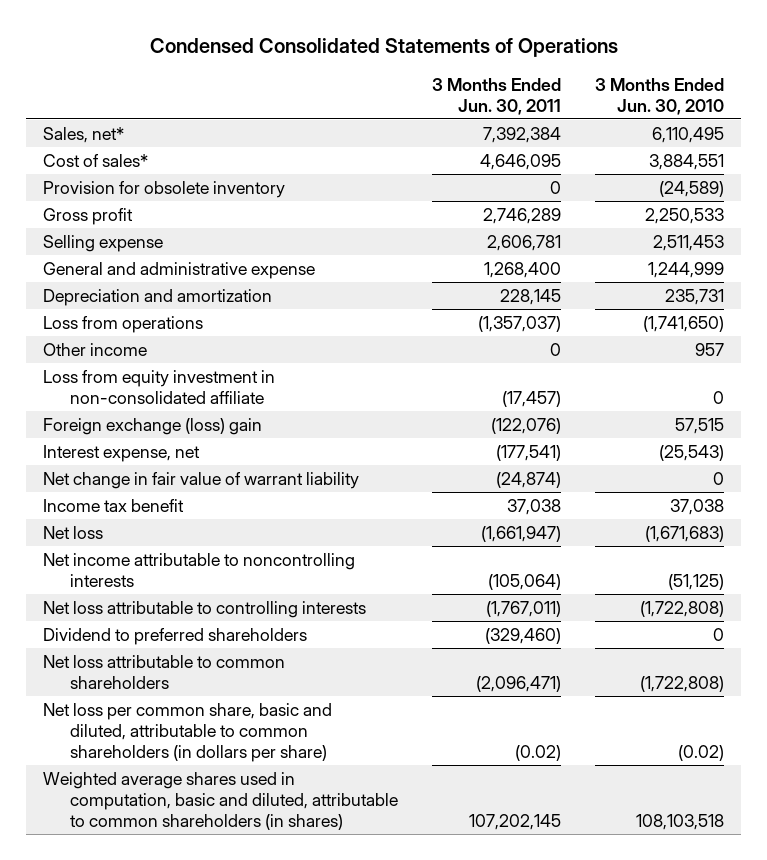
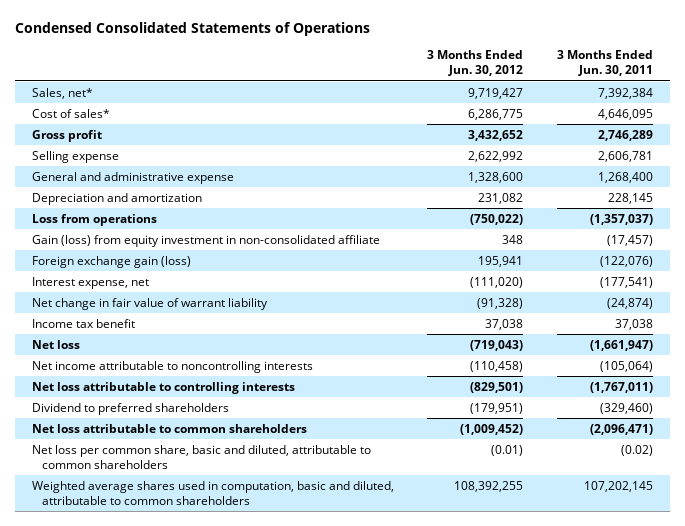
[595,77,725,115] 3 Months Ended Jun. 30, 2010 -> none
none -> [427,50,524,77] 3 Months Ended Jun. 30, 2012
[42,180,285,198] Provision for obsolete inventory -> none
[42,342,147,356] Other income -> none
[42,369,275,404] Loss from equity investment in non-consolidated affiliate -> [31,234,380,247] Gain (loss) from equity investment in non-consolidated affiliate
[42,417,262,435] Foreign exchange (loss) gain -> [31,255,191,268] Foreign exchange gain (loss)
[42,702,332,762] Net loss per common share, basic and diluted, attributable to common shareholders (in dollars per share) -> [31,444,371,469] Net loss per common share, basic and diluted, attributable to common shareholders
[42,771,399,830] Weighted average shares used in computation, basic and diluted, attributable to common shareholders (in shares) -> [31,480,394,505] Weighted average shares used in computation, basic and diluted, attributable to common shareholders

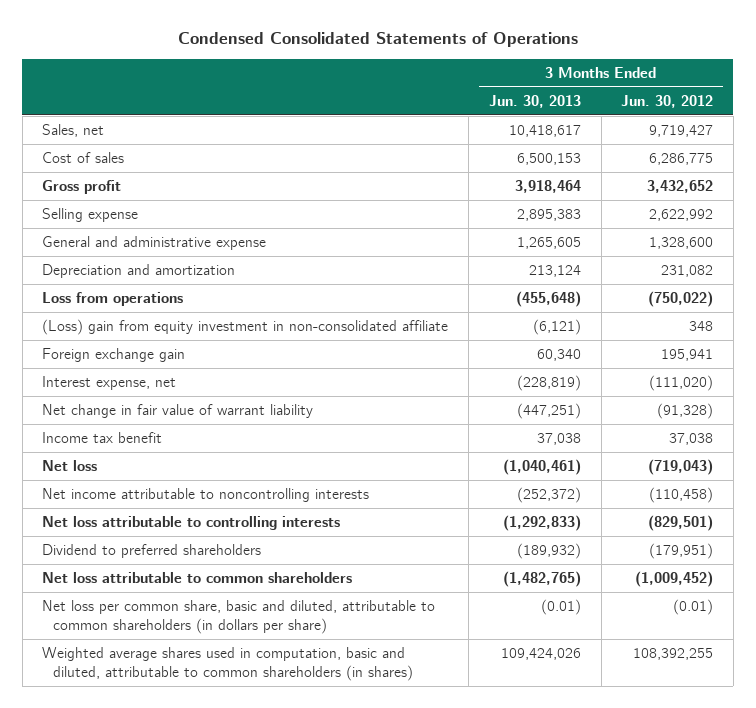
[557,50,654,77] 3 Months Ended Jun. 30, 2011 -> none
none -> [488,94,581,108] Jun. 30, 2013
[31,87,93,99] Sales, net* -> [42,123,105,137] Sales, net
[31,108,110,118] Cost of sales* -> [42,151,125,163] Cost of sales
[31,234,380,247] Gain (loss) from equity investment in non-consolidated affiliate -> [42,318,449,335] (Loss) gain from equity investment in non-consolidated affiliate
[31,255,191,268] Foreign exchange gain (loss) -> [42,347,186,362] Foreign exchange gain
[31,444,371,469] Net loss per common share, basic and diluted, attributable to common shareholders -> [42,599,436,634] Net loss per common share, basic and diluted, attributable to common shareholders (in dollars per share)
[31,480,394,505] Weighted average shares used in computation, basic and diluted, attributable to common shareholders -> [42,646,414,681] Weighted average shares used in computation, basic and diluted, attributable to common shareholders (in shares)

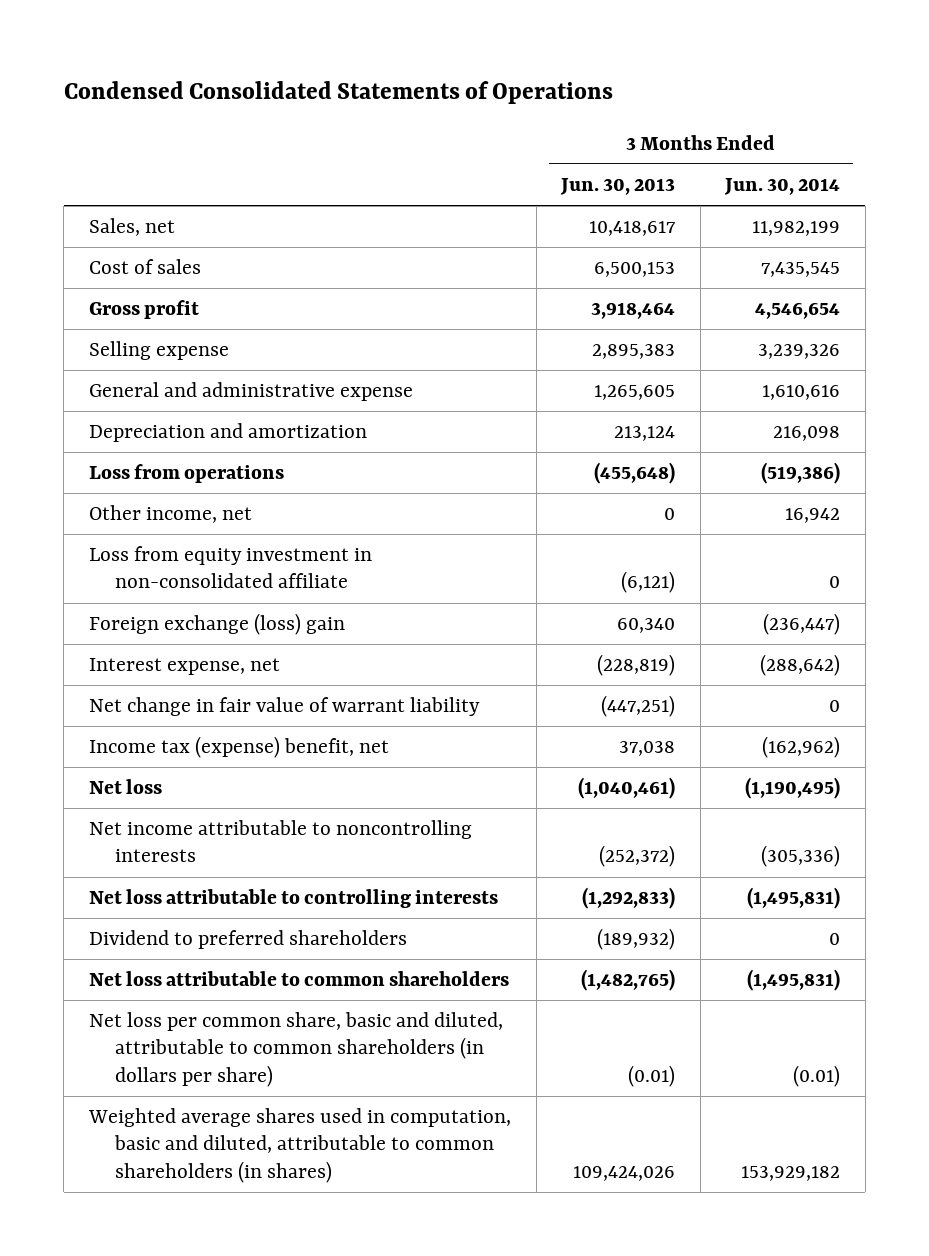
[621,94,714,108] Jun. 30, 2012 -> none
none -> [724,177,841,195] Jun. 30, 2014
none -> [88,505,252,524] Other income, net
[42,318,449,335] (Loss) gain from equity investment in non-consolidated affiliate -> [88,546,372,589] Loss from equity investment in non-consolidated affiliate
[42,347,186,362] Foreign exchange gain -> [88,613,345,636] Foreign exchange (loss) gain
[42,431,163,443] Income tax benefit -> [88,736,389,759] Income tax (expense) benefit, net

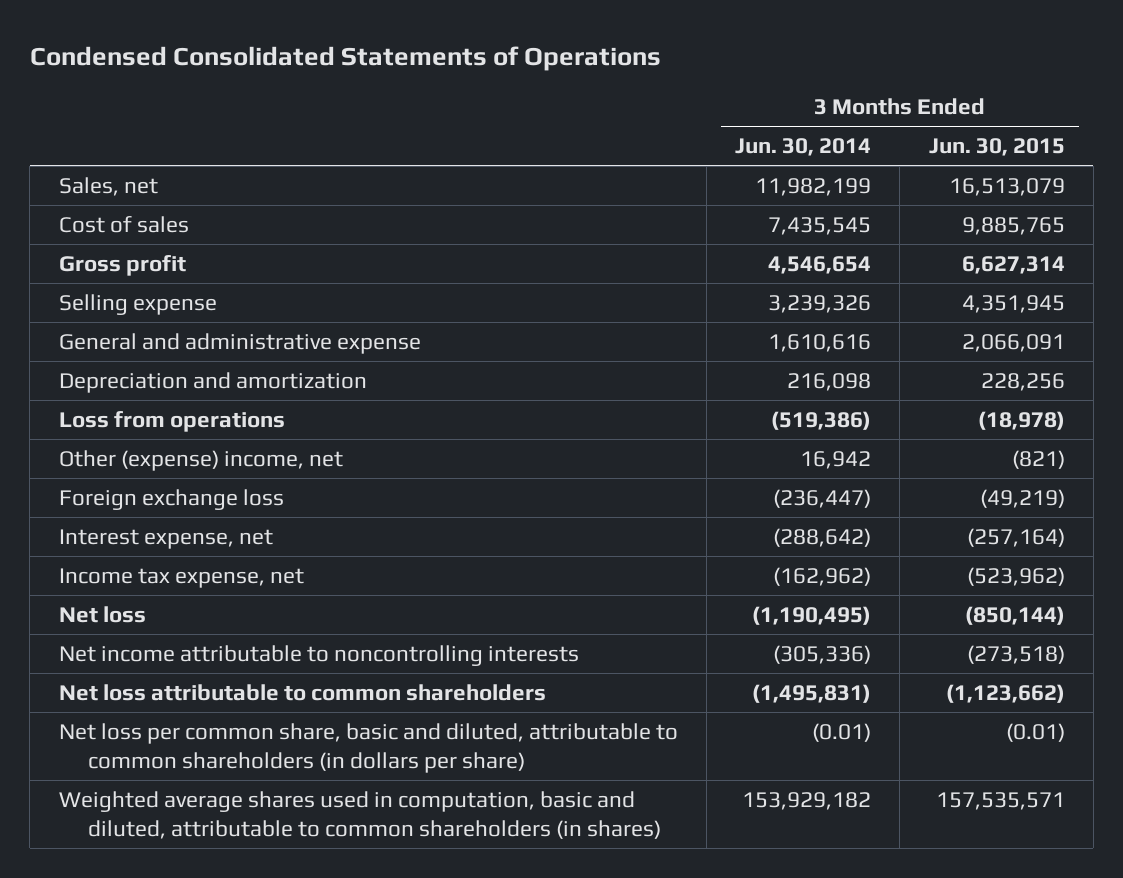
[560,177,676,195] Jun. 30, 2013 -> none
none -> [928,138,1065,157] Jun. 30, 2015
[88,546,372,589] Loss from equity investment in non-consolidated affiliate -> none
[88,505,252,524] Other income, net -> [58,449,343,471] Other (expense) income, net
[88,613,345,636] Foreign exchange (loss) gain -> [58,488,284,510] Foreign exchange loss
[88,697,480,717] Net change in fair value of warrant liability -> none
[88,736,389,759] Income tax (expense) benefit, net -> [58,567,304,588] Income tax expense, net
[88,889,498,909] Net loss attributable to controlling interests -> none
[88,930,407,950] Dividend to preferred shareholders -> none

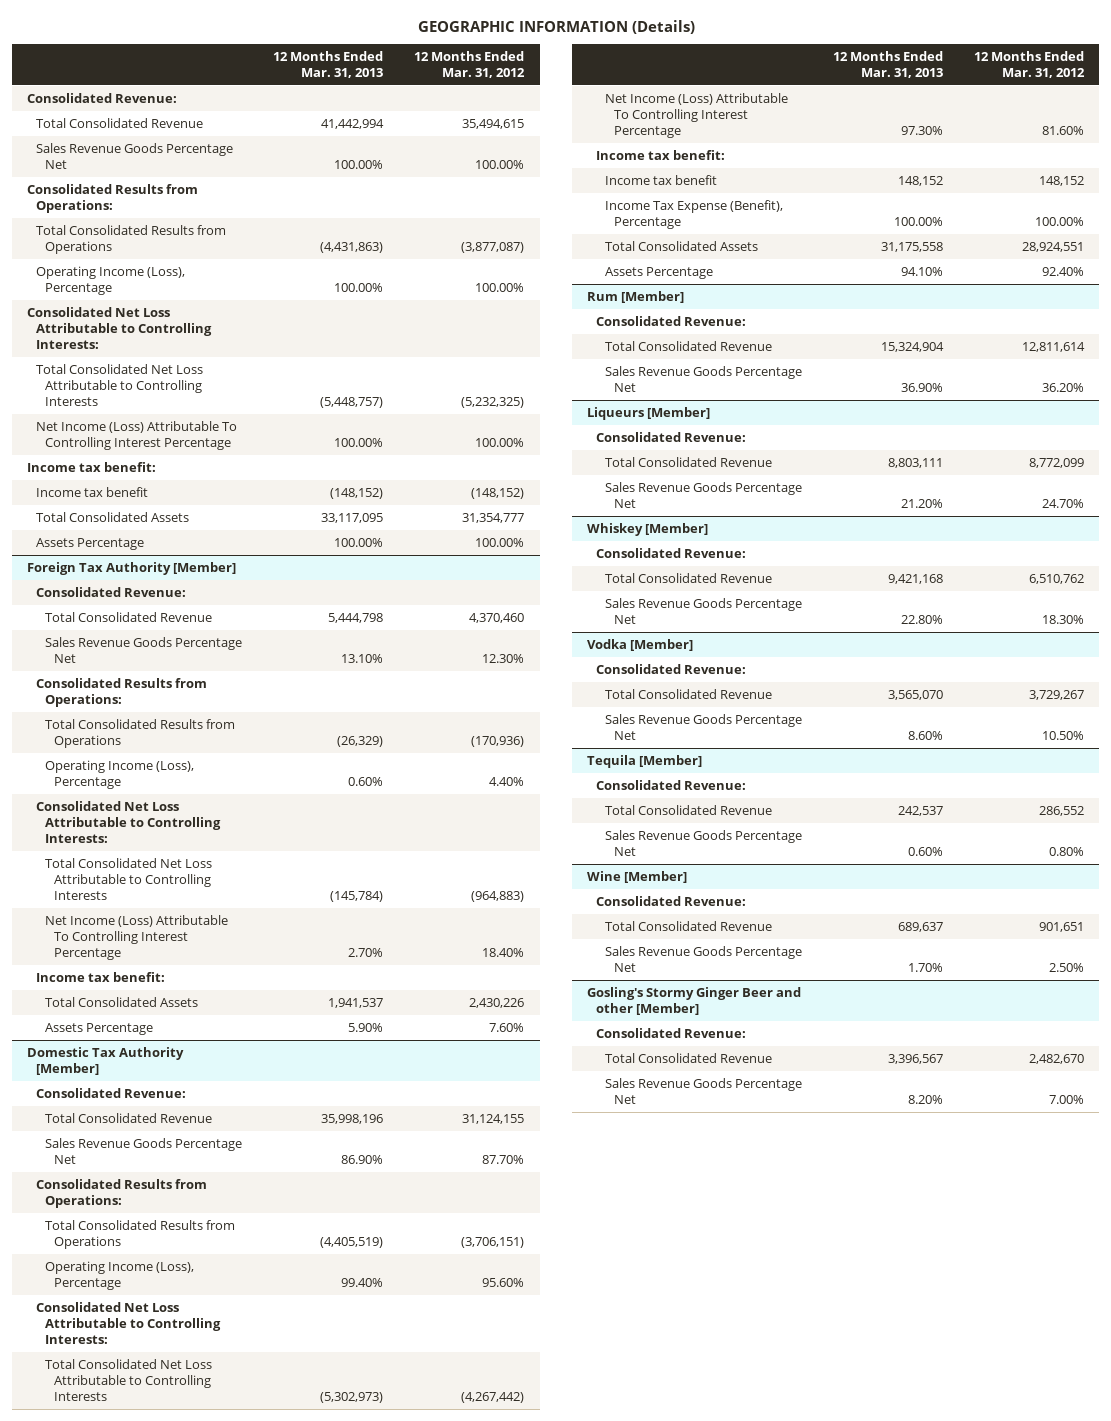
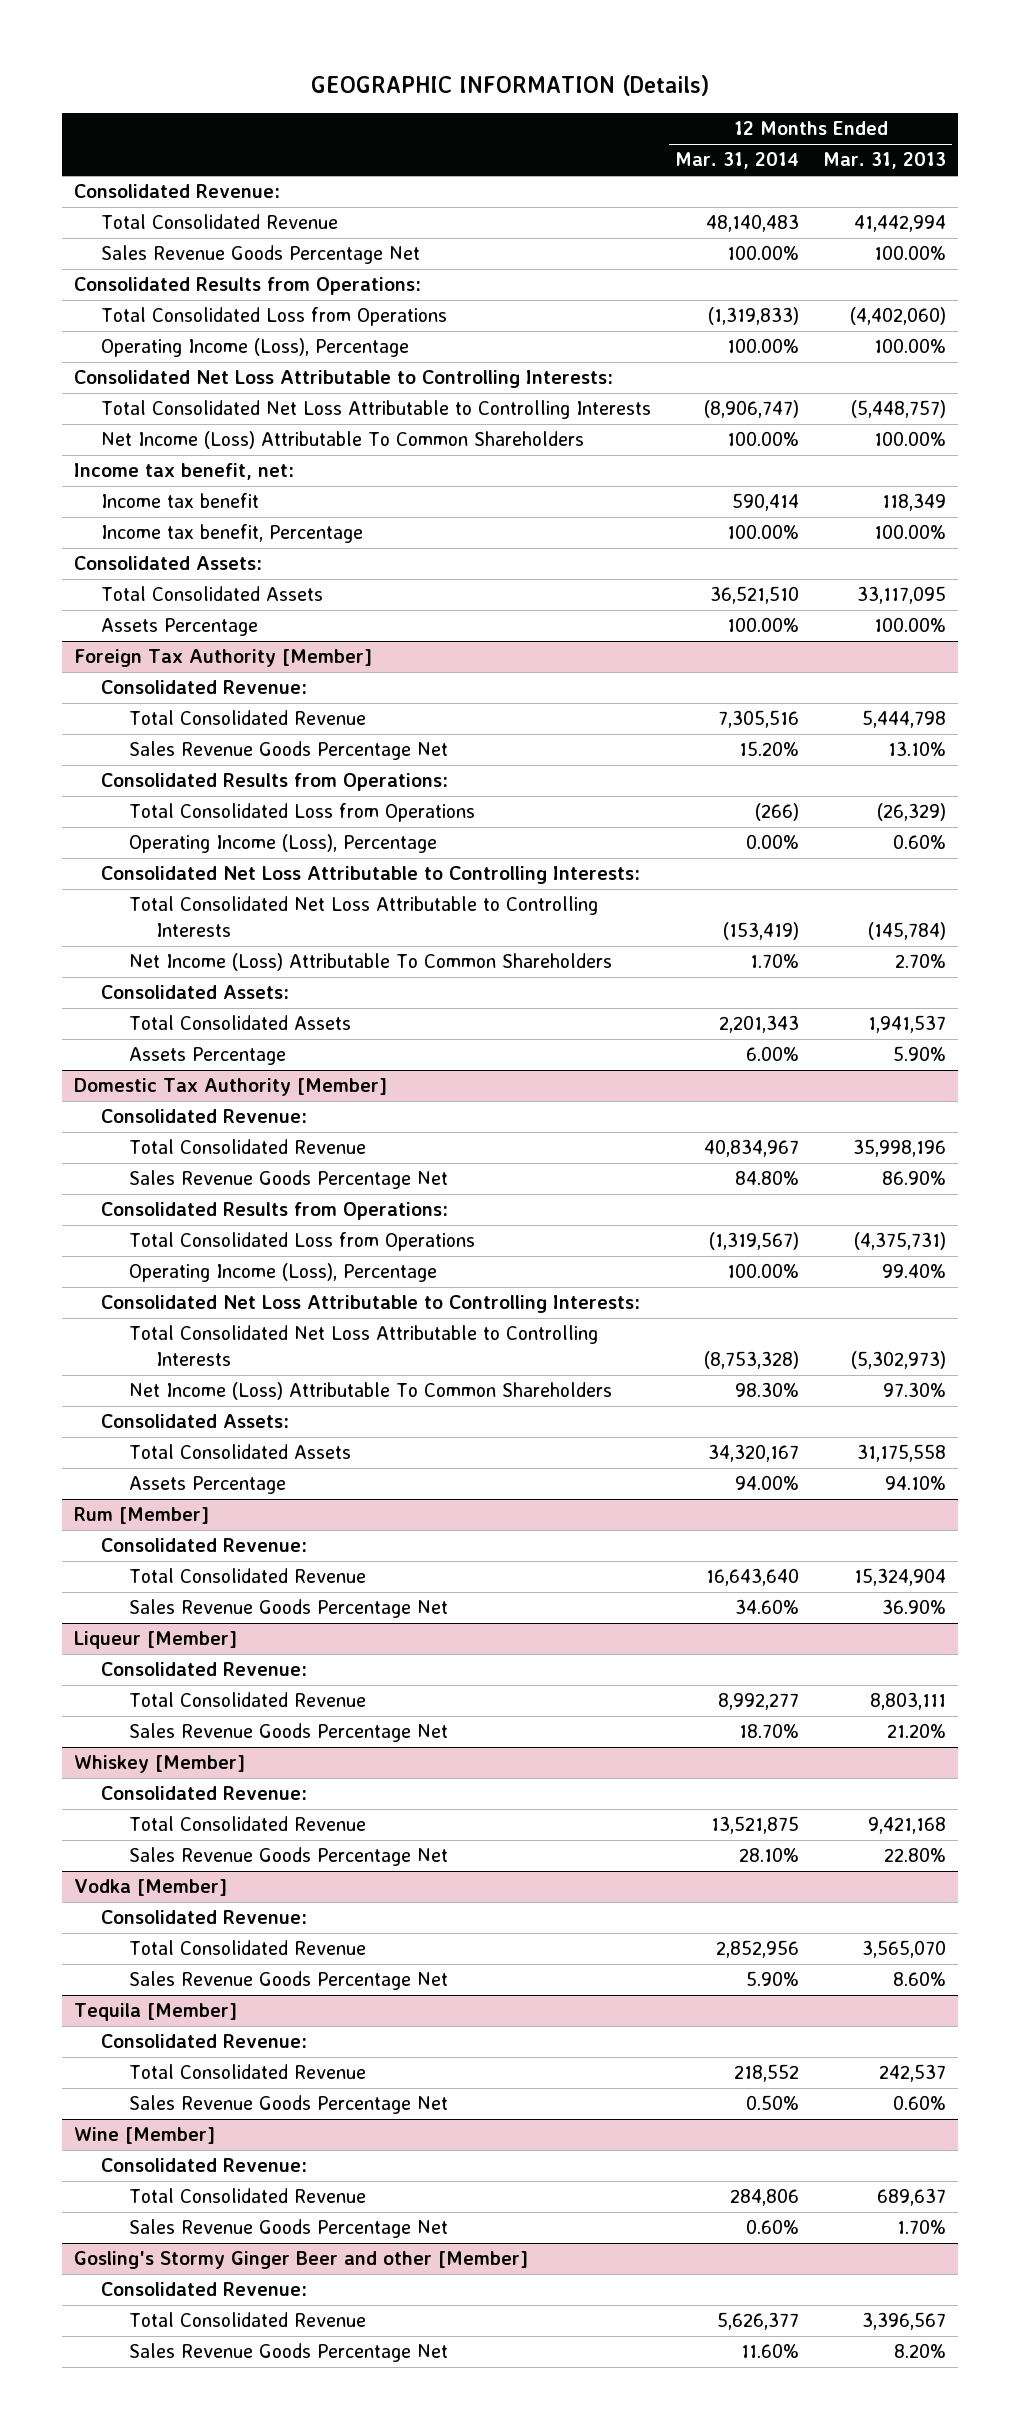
[414,51,526,79] 12 Months Ended Mar. 31, 2012 -> none
none -> [675,152,800,170] Mar. 31, 2014
[36,224,227,254] Total Consolidated Results from Operations -> [101,307,448,327] Total Consolidated Loss from Operations
[320,241,384,253] (4,431,863) -> [849,307,946,326] (4,402,060)
[36,420,238,450] Net Income (Loss) Attributable To Controlling Interest Percentage -> [101,431,585,450] Net Income (Loss) Attributable To Common Shareholders
[27,461,157,472] Income tax benefit: -> [73,463,294,481] Income tax benefit, net:
[330,487,384,499] (148,152) -> [881,493,946,512] 118,349
none -> [101,524,364,544] Income tax benefit, Percentage
none -> [73,556,262,571] Consolidated Assets:
[45,718,236,748] Total Consolidated Results from Operations -> [128,803,475,823] Total Consolidated Loss from Operations
[36,971,166,982] Income tax benefit: -> none
[45,914,229,960] Net Income (Loss) Attributable To Controlling Interest Percentage -> [128,953,612,972] Net Income (Loss) Attributable To Common Shareholders
none -> [101,985,290,1000] Consolidated Assets:
[45,1219,236,1249] Total Consolidated Results from Operations -> [128,1232,475,1252] Total Consolidated Loss from Operations
[320,1236,384,1248] (4,405,519) -> [853,1232,946,1251] (4,375,731)
[596,149,726,160] Income tax benefit: -> none
[605,174,718,185] Income tax benefit -> none
[605,199,784,229] Income Tax Expense (Benefit), Percentage -> none
[605,92,789,138] Net Income (Loss) Attributable To Controlling Interest Percentage -> [128,1382,612,1401] Net Income (Loss) Attributable To Common Shareholders
none -> [101,1414,290,1429] Consolidated Assets:
[587,406,711,420] Liqueurs [Member] -> [73,1631,237,1650] Liqueur [Member]

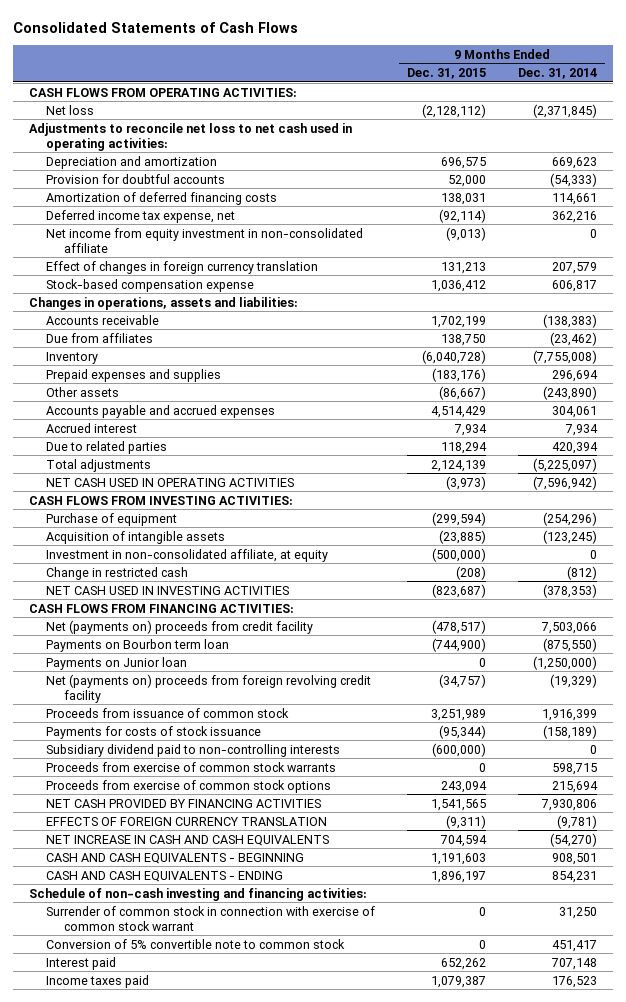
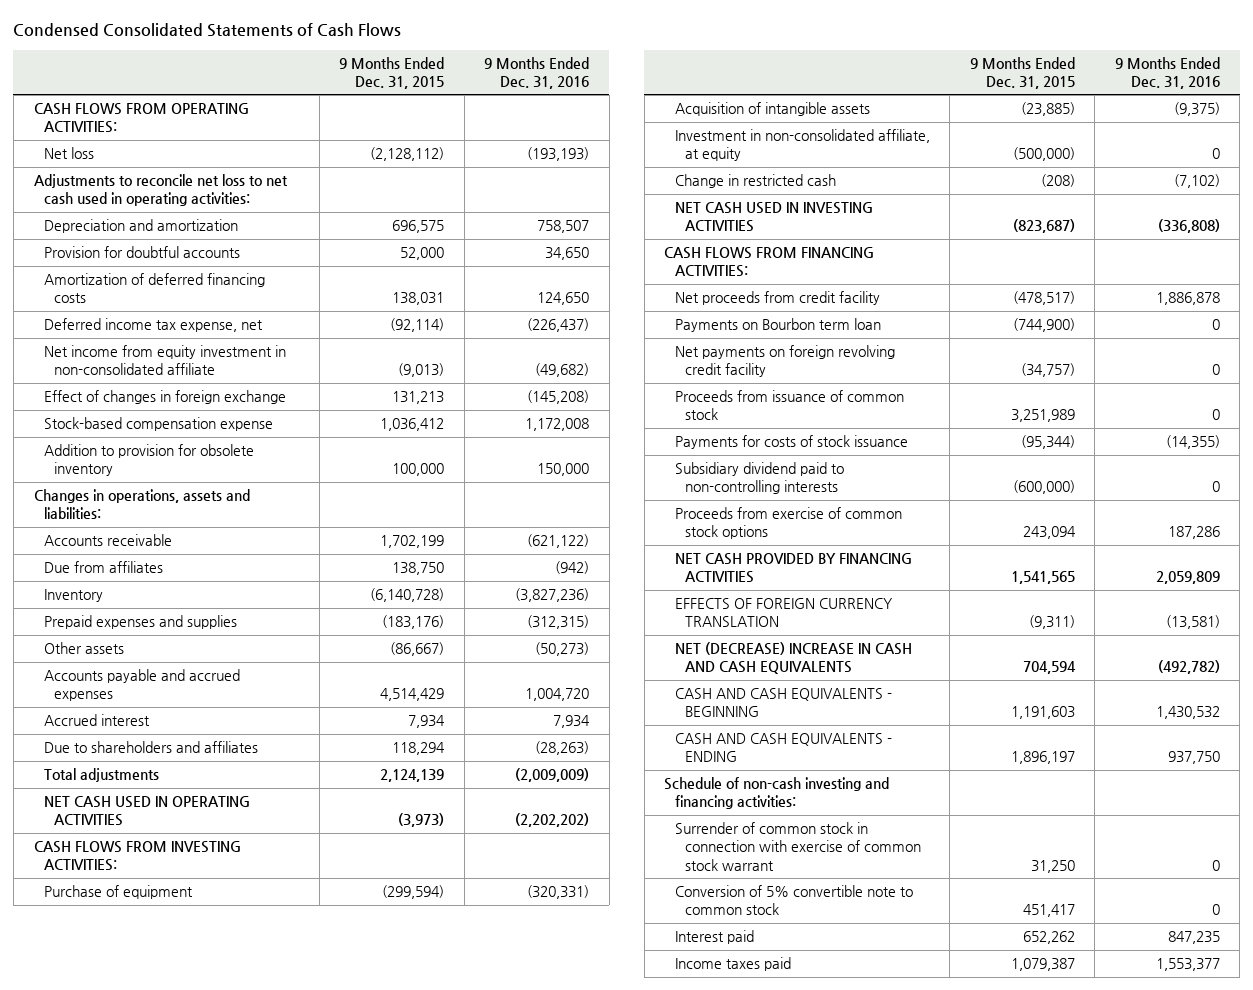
[12,21,298,33] Consolidated Statements of Cash Flows -> [13,23,402,38] Condensed Consolidated Statements of Cash Flows
[518,68,598,80] Dec. 31, 2014 -> none
none -> [484,56,590,89] 9 Months Ended Dec. 31, 2016
[46,260,319,274] Effect of changes in foreign currency translation -> [44,390,287,405] Effect of changes in foreign exchange
none -> [44,444,255,477] Addition to provision for obsolete inventory
[422,349,487,364] (6,040,728) -> [370,588,445,603] (6,140,728)
[46,440,168,454] Due to related parties -> [44,741,259,754] Due to shareholders and affiliates
[46,619,314,634] Net (payments on) proceeds from credit facility -> [674,291,880,306] Net proceeds from credit facility
[46,656,188,670] Payments on Junior loan -> none
[46,673,372,703] Net (payments on) proceeds from foreign revolving credit facility -> [674,345,895,378] Net payments on foreign revolving credit facility
[46,761,337,772] Proceeds from exercise of common stock warrants -> none
[46,834,330,846] NET INCREASE IN CASH AND CASH EQUIVALENTS -> [674,642,912,675] NET (DECREASE) INCREASE IN CASH AND CASH EQUIVALENTS
[479,906,487,916] 0 -> [1030,859,1075,873] 31,250
[479,939,487,949] 0 -> [1022,904,1075,918] 451,417

